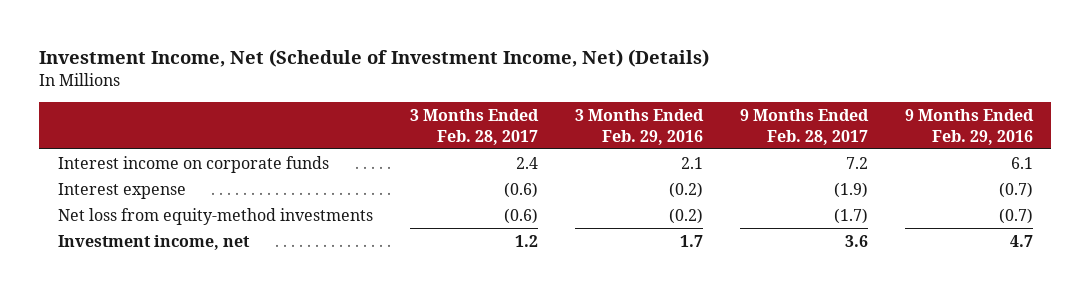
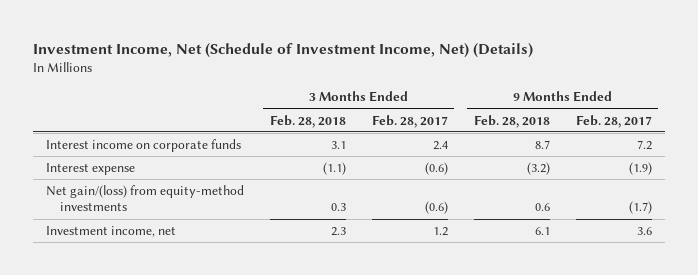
[574,108,704,145] 3 Months Ended Feb. 29, 2016 -> none
[904,108,1034,145] 9 Months Ended Feb. 29, 2016 -> none
none -> [269,114,346,128] Feb. 28, 2018
none -> [473,114,550,128] Feb. 28, 2018
[57,207,373,225] Net loss from equity-method investments -> [45,185,244,212] Net gain/(loss) from equity-method investments

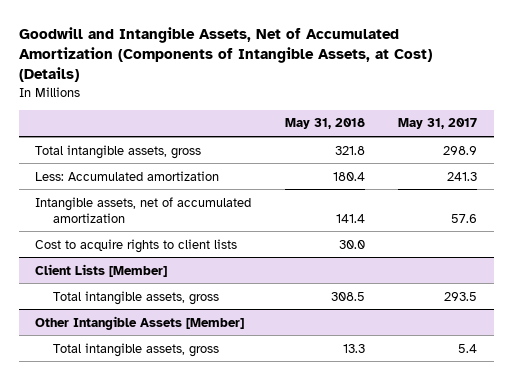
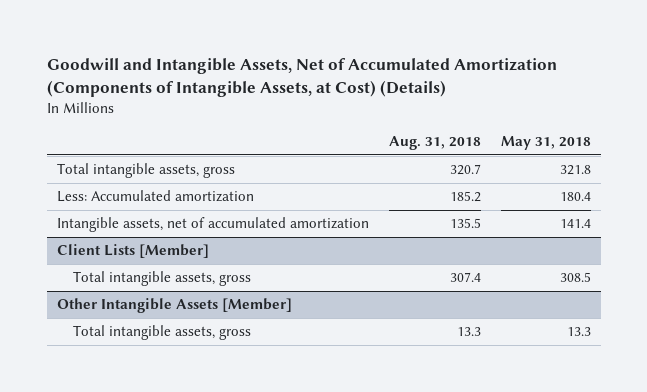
[398,118,478,130] May 31, 2017 -> none
none -> [388,136,481,151] Aug. 31, 2018
[35,238,238,253] Cost to acquire rights to client lists -> none

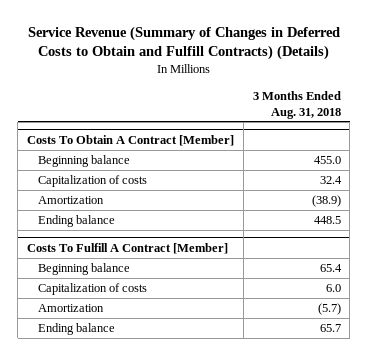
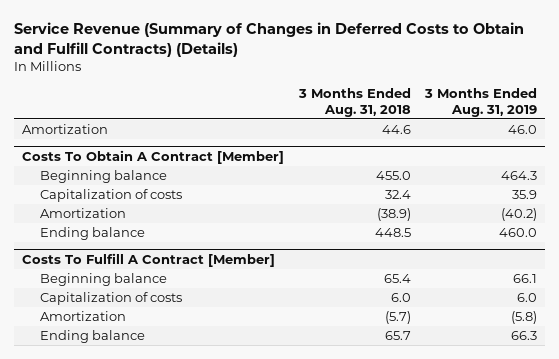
none -> [424,87,538,117] 3 Months Ended Aug. 31, 2019
none -> [21,123,108,134] Amortization

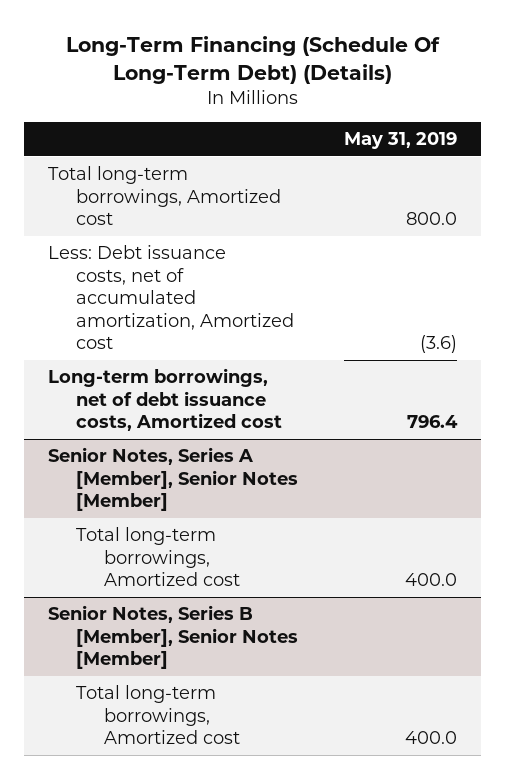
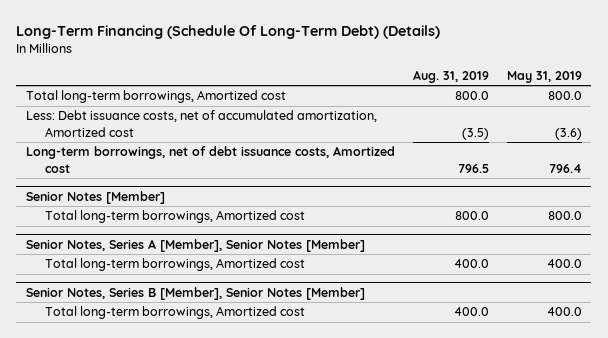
none -> [412,69,489,83] Aug. 31, 2019
none -> [25,190,165,204] Senior Notes [Member]
none -> [44,210,305,224] Total long-term borrowings, Amortized cost

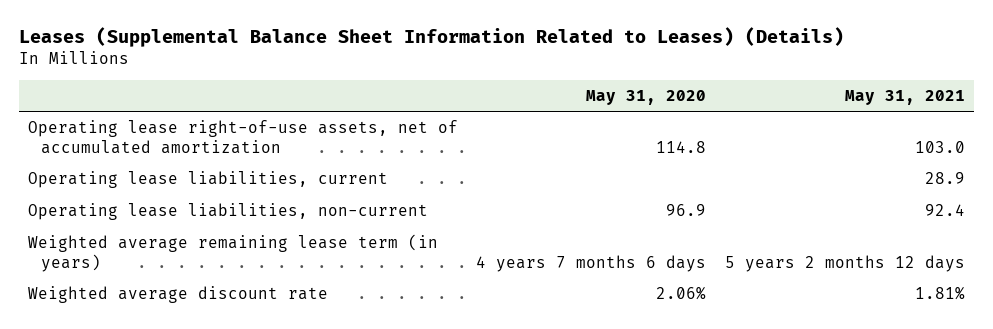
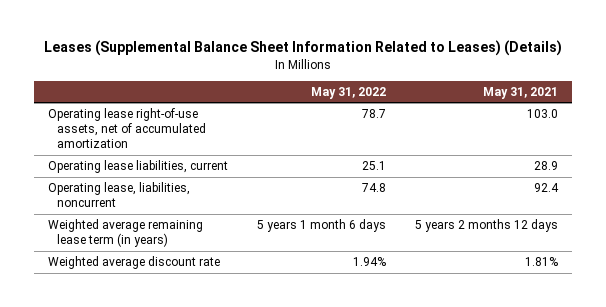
[586,89,707,105] May 31, 2020 -> none
none -> [311,86,387,99] May 31, 2022
[28,203,429,221] Operating lease liabilities, non-current -> [48,182,191,208] Operating lease, liabilities, noncurrent

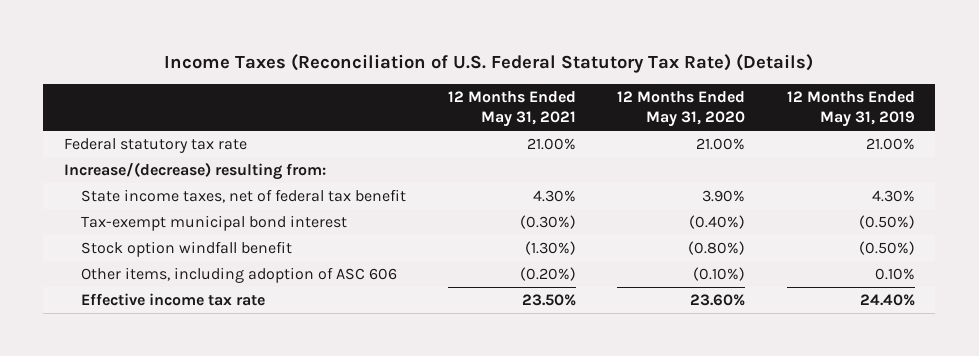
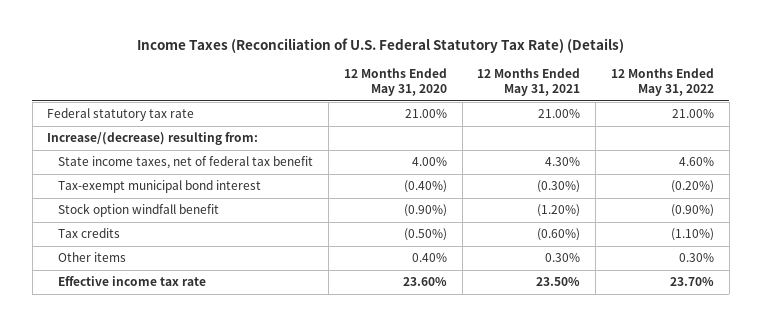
[786,91,915,128] 12 Months Ended May 31, 2019 -> none
none -> [610,68,714,97] 12 Months Ended May 31, 2022
[702,190,746,203] 3.90% -> [411,157,447,167] 4.00%
[524,241,576,256] (1.30%) -> [537,204,581,218] (1.20%)
[688,241,746,256] (0.80%) -> [403,204,447,218] (0.90%)
none -> [58,228,121,239] Tax credits
[81,267,398,284] Other items, including adoption of ASC 606 -> [58,252,127,263] Other items
[519,267,576,282] (0.20%) -> [545,253,581,263] 0.30%
[693,267,746,282] (0.10%) -> [411,253,447,263] 0.40%

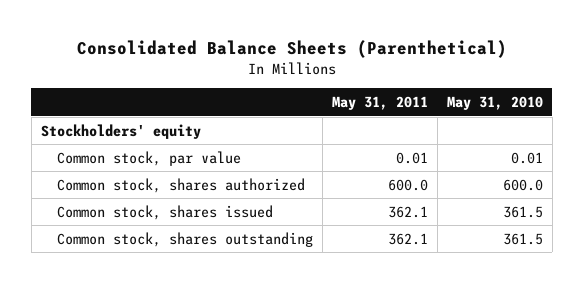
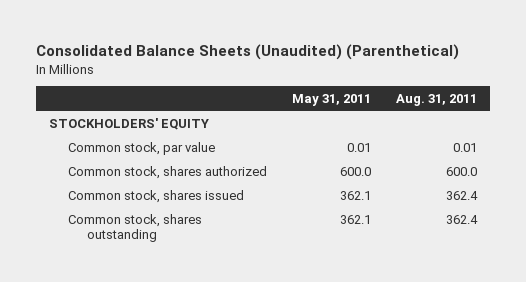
[76,39,507,58] Consolidated Balance Sheets (Parenthetical) -> [35,44,459,61] Consolidated Balance Sheets (Unaudited) (Parenthetical)
[446,96,543,111] May 31, 2010 -> none
none -> [395,93,477,106] Aug. 31, 2011
[40,123,201,139] Stockholders' equity -> [48,117,209,130] STOCKHOLDERS' EQUITY

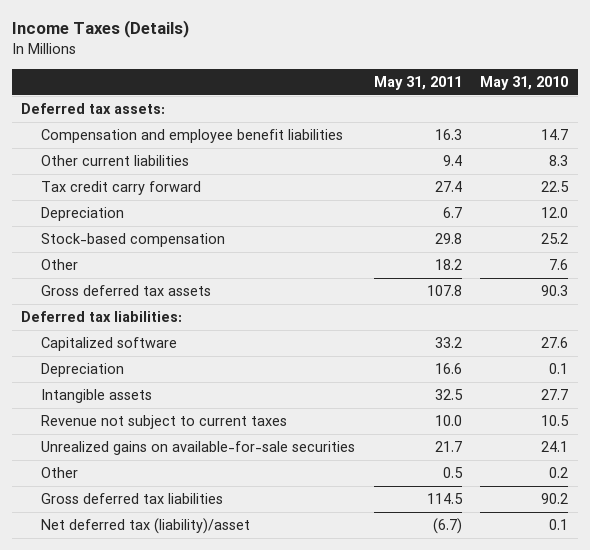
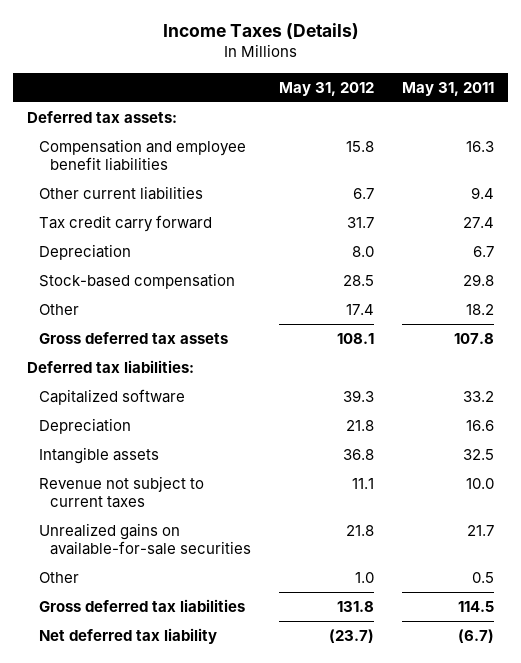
[480,75,569,90] May 31, 2010 -> none
none -> [279,81,375,96] May 31, 2012
[41,518,251,535] Net deferred tax (liability)/asset -> [38,627,217,644] Net deferred tax liability

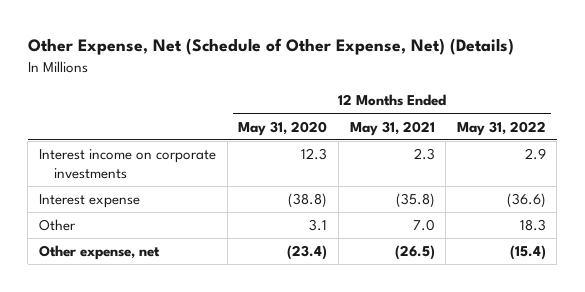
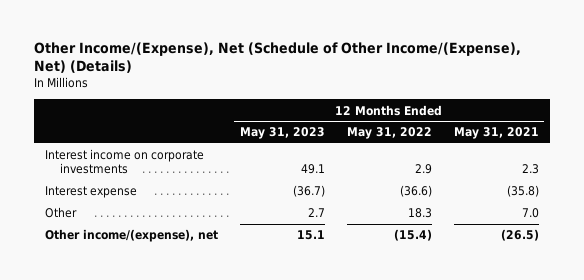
[27,38,514,56] Other Expense, Net (Schedule of Other Expense, Net) (Details) -> [34,41,522,74] Other Income/(Expense), Net (Schedule of Other Income/(Expense), Net) (Details)
[238,120,328,136] May 31, 2020 -> none
none -> [239,127,325,140] May 31, 2023
[39,245,161,261] Other expense, net -> [45,229,219,243] Other income/(expense), net

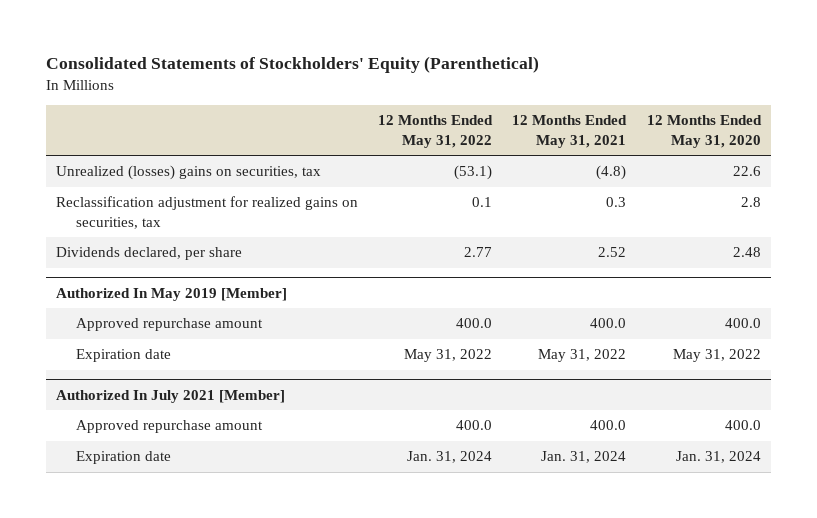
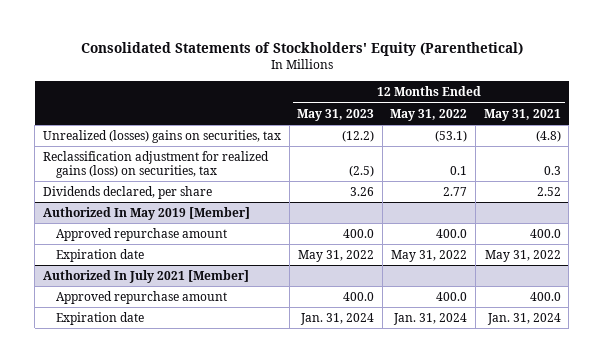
[646,115,762,148] 12 Months Ended May 31, 2020 -> none
none -> [297,108,375,121] May 31, 2023
[55,196,358,229] Reclassification adjustment for realized gains on securities, tax -> [42,150,269,178] Reclassification adjustment for realized gains (loss) on securities, tax

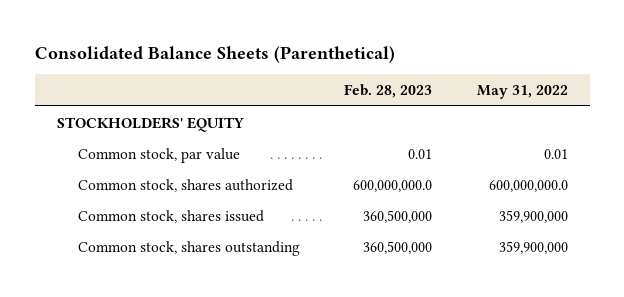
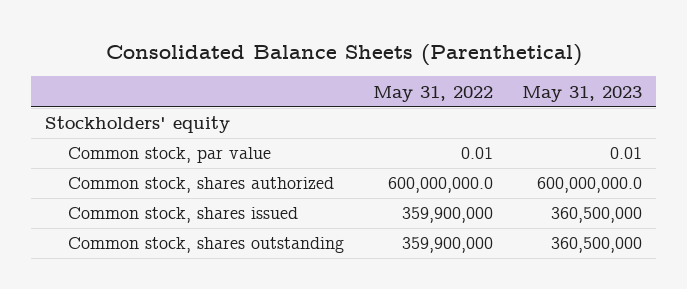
[344,84,433,99] Feb. 28, 2023 -> none
none -> [521,85,642,102] May 31, 2023
[56,116,244,132] STOCKHOLDERS' EQUITY -> [45,116,231,134] Stockholders' equity

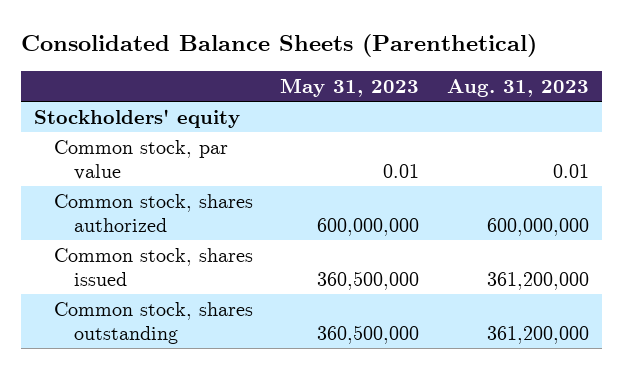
[372,85,493,102] May 31, 2022 -> none
none -> [446,79,589,98] Aug. 31, 2023
[536,177,642,194] 600,000,000.0 -> [317,218,420,237] 600,000,000

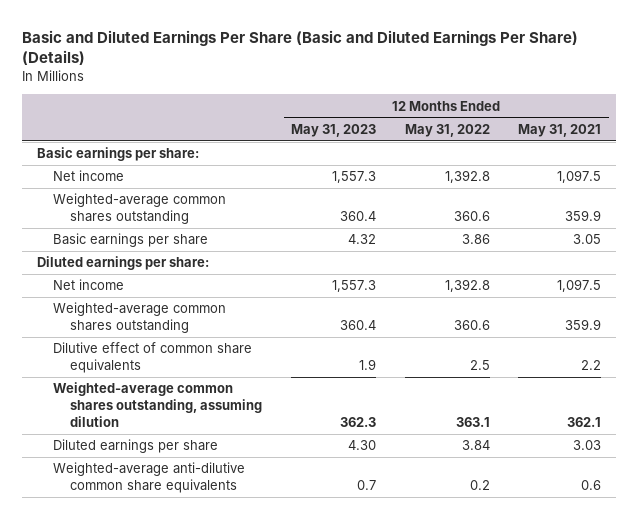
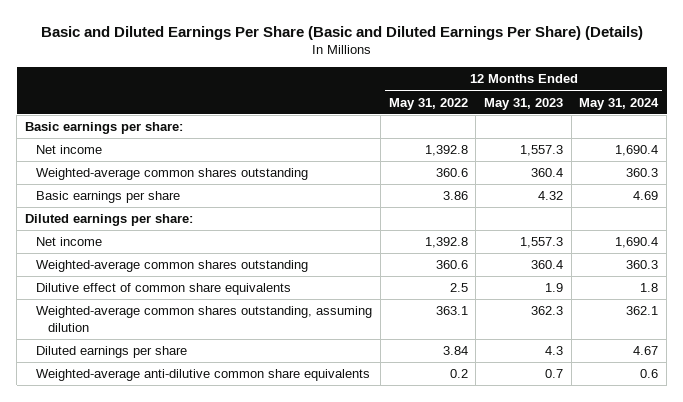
[518,123,602,137] May 31, 2021 -> none
none -> [579,97,660,110] May 31, 2024
[347,440,376,451] 4.30 -> [545,346,564,356] 4.3

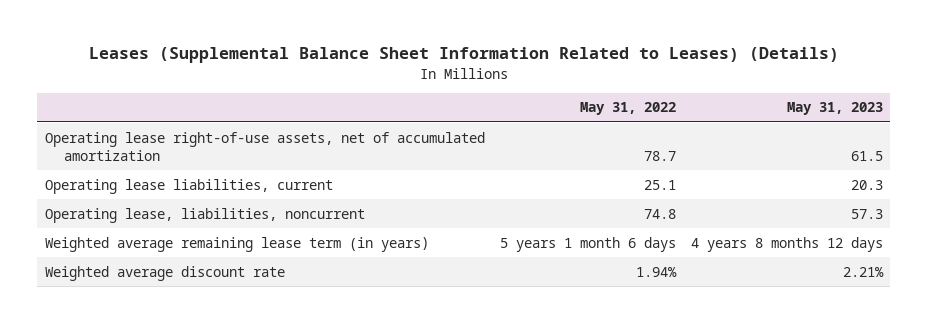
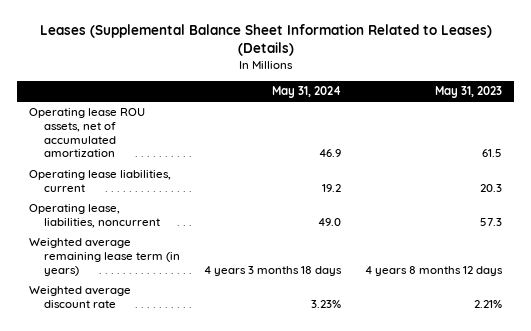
[579,102,676,116] May 31, 2022 -> none
none -> [271,86,341,99] May 31, 2024
[44,131,485,161] Operating lease right-of-use assets, net of accumulated amortization -> [29,108,146,158] Operating lease ROU assets, net of accumulated amortization

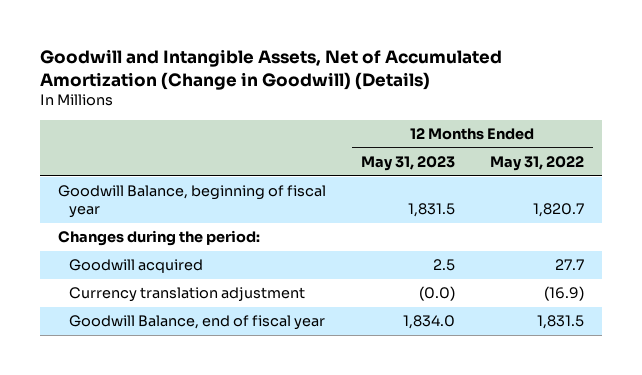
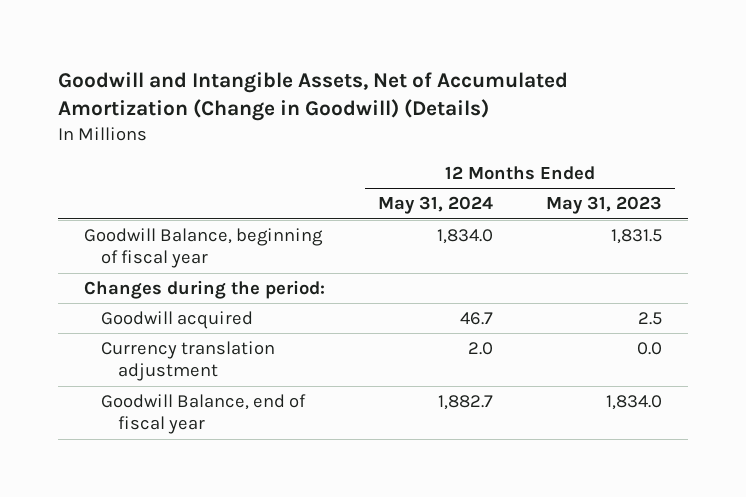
[489,156,584,172] May 31, 2022 -> none
none -> [378,196,494,215] May 31, 2024
[418,286,455,302] (0.0) -> [636,341,662,355] 0.0

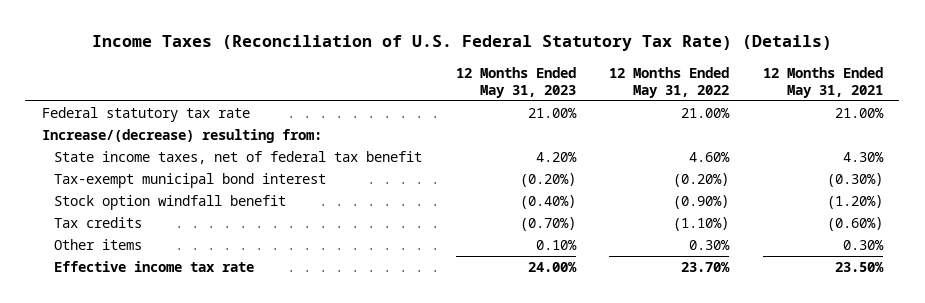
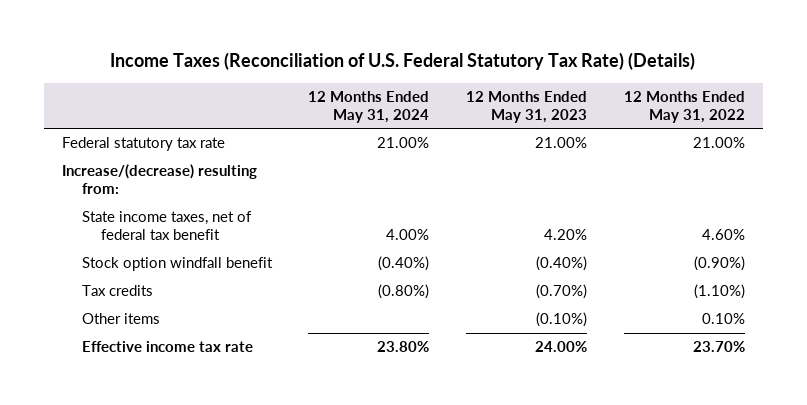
[762,66,883,98] 12 Months Ended May 31, 2021 -> none
none -> [308,90,430,123] 12 Months Ended May 31, 2024
[53,173,326,189] Tax-exempt municipal bond interest -> none
[535,240,577,251] 0.10% -> [535,312,587,328] (0.10%)
[689,240,731,251] 0.30% -> [701,313,745,325] 0.10%

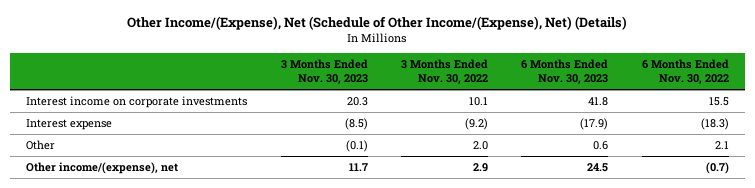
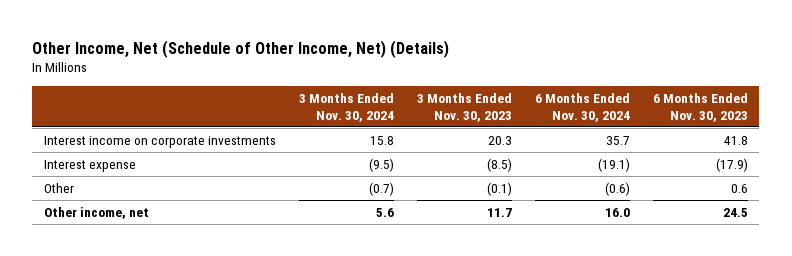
[127,15,628,30] Other Income/(Expense), Net (Schedule of Other Income/(Expense), Net) (Details) -> [32,39,450,58] Other Income, Net (Schedule of Other Income, Net) (Details)
[400,58,488,85] 3 Months Ended Nov. 30, 2022 -> none
[641,58,729,85] 6 Months Ended Nov. 30, 2022 -> none
none -> [298,92,394,122] 3 Months Ended Nov. 30, 2024
none -> [534,92,630,122] 6 Months Ended Nov. 30, 2024
[26,161,179,174] Other income/(expense), net -> [43,206,149,219] Other income, net

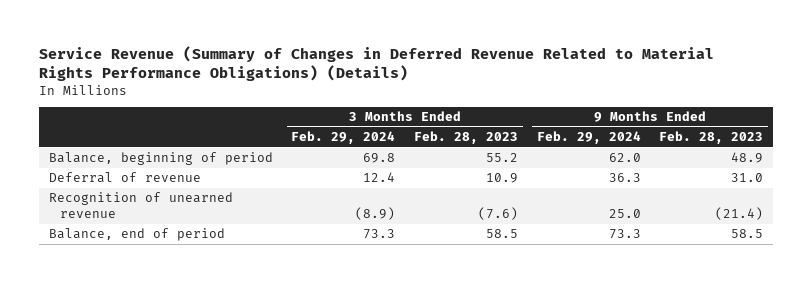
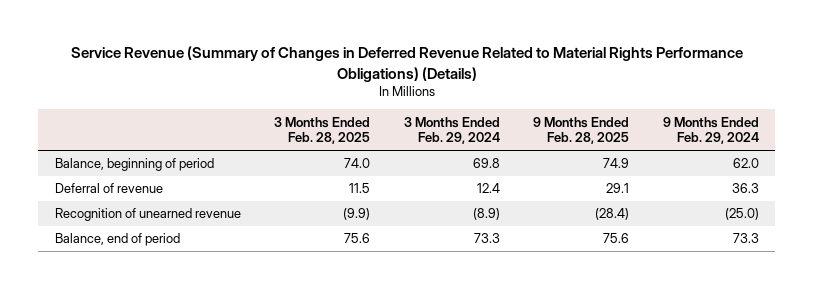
[414,131,519,145] Feb. 28, 2023 -> none
[659,131,764,145] Feb. 28, 2023 -> none
none -> [274,116,371,145] 3 Months Ended Feb. 28, 2025
none -> [533,116,630,145] 9 Months Ended Feb. 28, 2025
[608,209,641,219] 25.0 -> [724,208,759,221] (25.0)

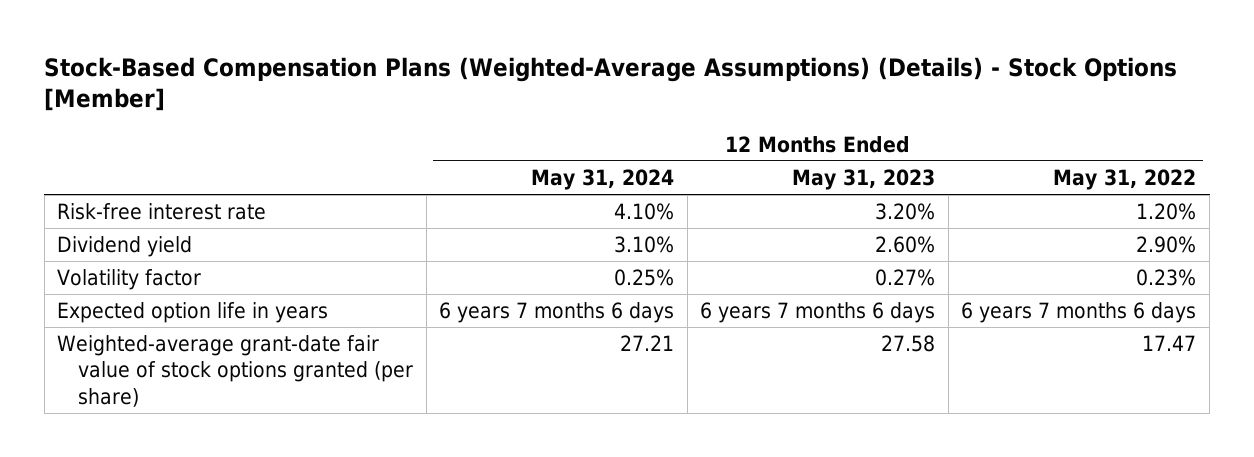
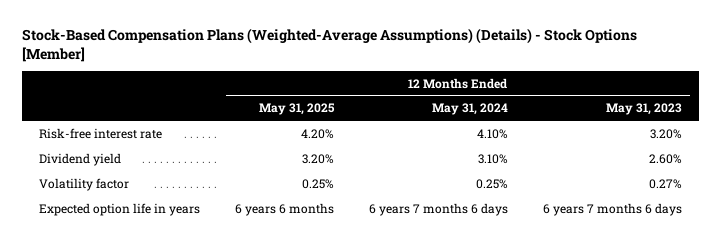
[1053,168,1197,190] May 31, 2022 -> none
none -> [258,103,335,116] May 31, 2025
[57,334,414,407] Weighted-average grant-date fair value of stock options granted (per share) -> none

